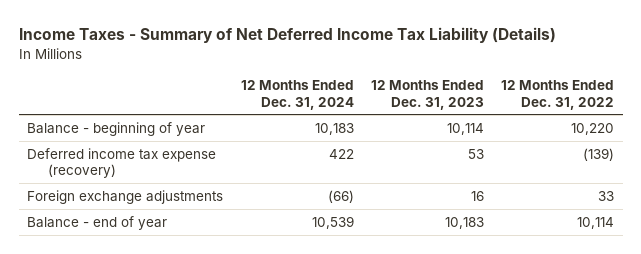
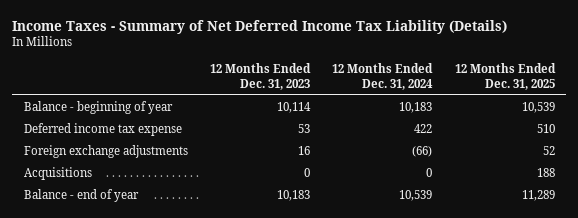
[500,80,614,110] 12 Months Ended Dec. 31, 2022 -> none
none -> [454,63,556,90] 12 Months Ended Dec. 31, 2025
[27,147,217,179] Deferred income tax expense (recovery) -> [23,123,182,137] Deferred income tax expense
none -> [23,167,92,181] Acquisitions

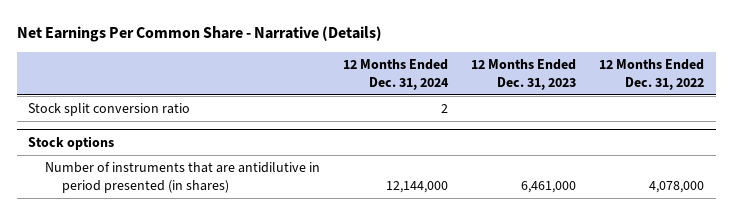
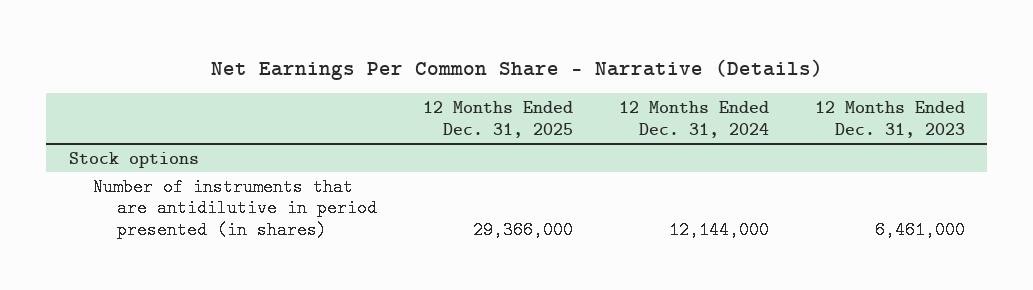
[599,59,705,90] 12 Months Ended Dec. 31, 2022 -> none
none -> [423,101,574,138] 12 Months Ended Dec. 31, 2025
[28,103,191,117] Stock split conversion ratio -> none

